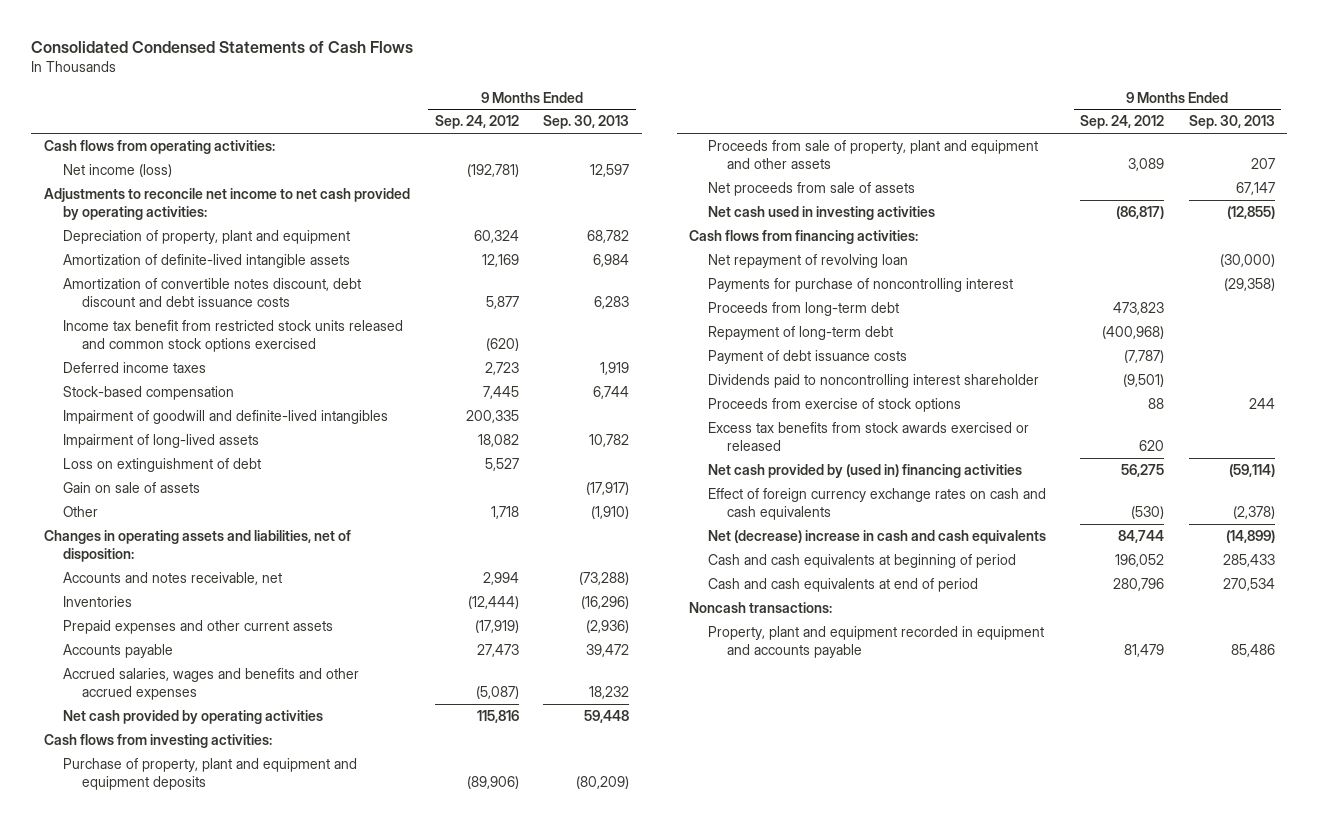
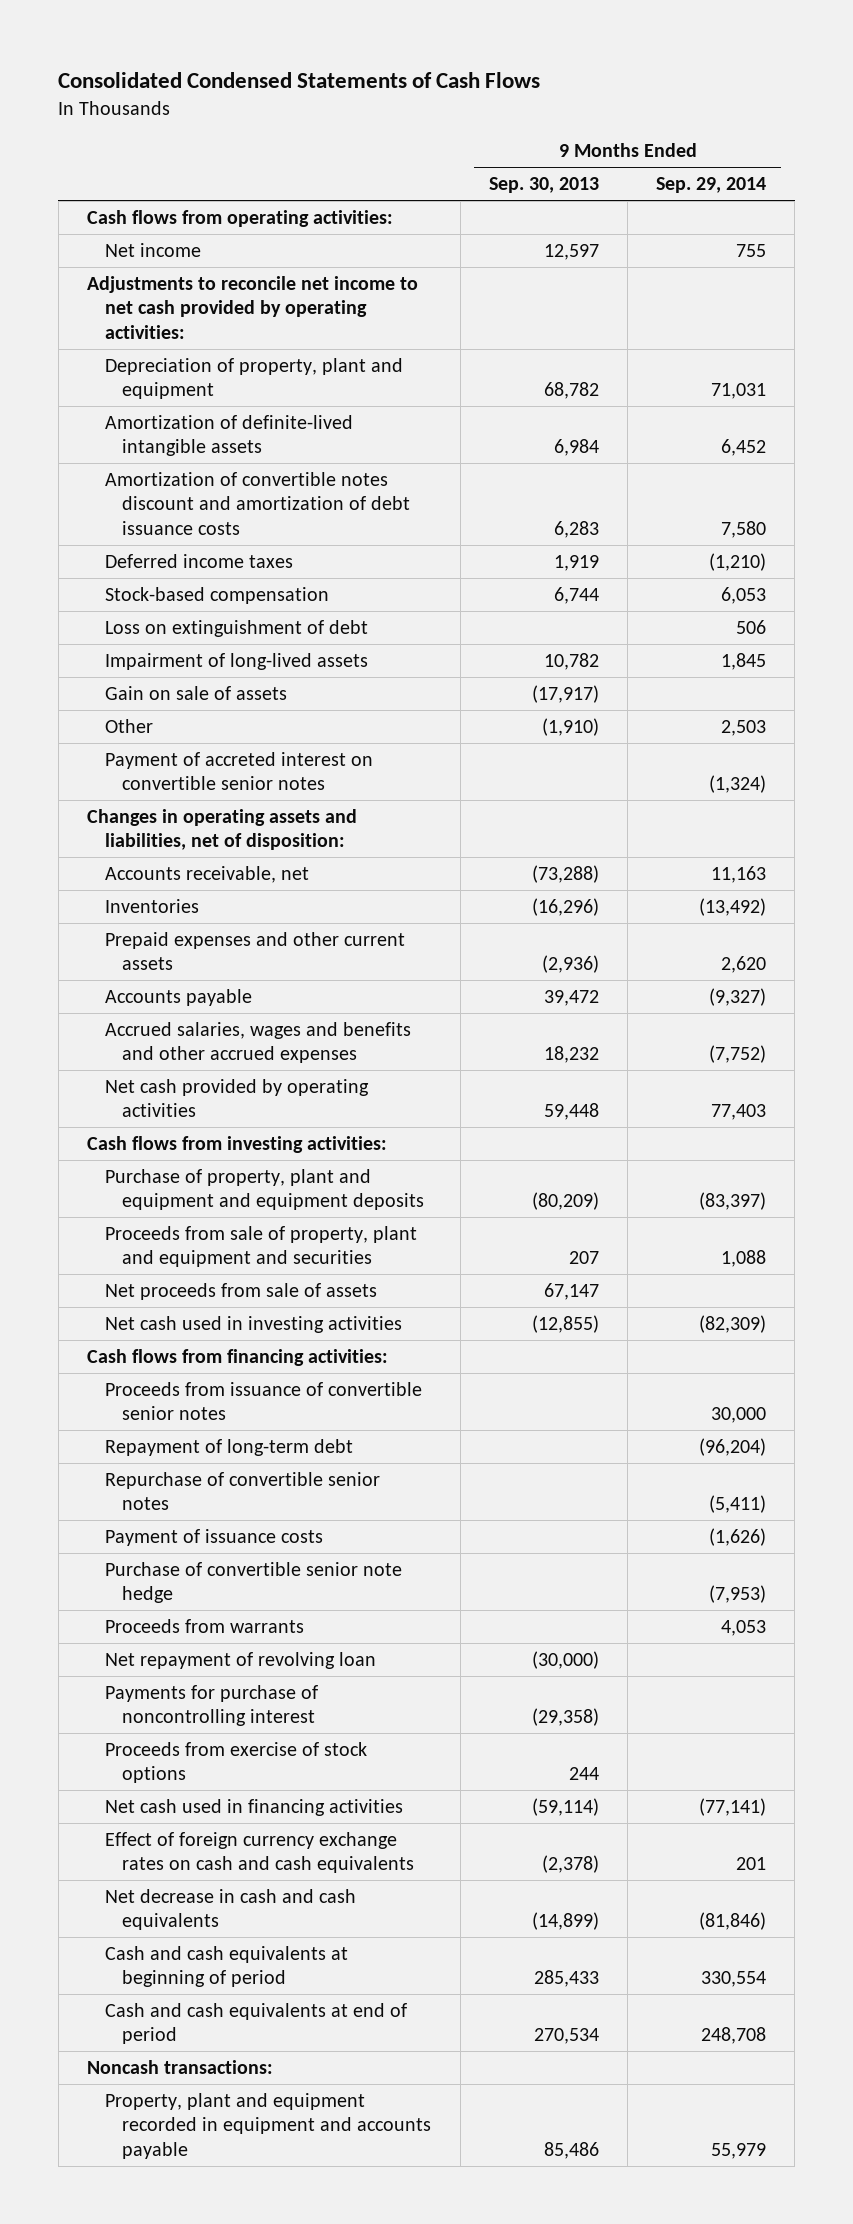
[434,115,519,130] Sep. 24, 2012 -> none
none -> [656,177,767,194] Sep. 29, 2014
[62,163,172,177] Net income (loss) -> [104,242,201,257] Net income
[62,319,403,352] Income tax benefit from restricted stock units released and common stock options exercised -> none
[62,277,361,307] Amortization of convertible notes discount, debt discount and debt issuance costs -> [104,471,411,535] Amortization of convertible notes discount and amortization of debt issuance costs
[62,409,388,424] Impairment of goodwill and definite-lived intangibles -> none
[62,433,259,448] Impairment of long-lived assets -> [104,652,368,670] Impairment of long-lived assets
none -> [104,751,373,791] Payment of accreted interest on convertible senior notes
[62,571,282,585] Accounts and notes receivable, net -> [104,865,309,883] Accounts receivable, net
[708,139,1039,169] Proceeds from sale of property, plant and equipment and other assets -> [104,1225,417,1268] Proceeds from sale of property, plant and equipment and securities
none -> [104,1381,422,1421] Proceeds from issuance of convertible senior notes
[708,325,894,340] Repayment of long-term debt -> [104,1438,353,1456] Repayment of long-term debt
none -> [104,1471,380,1511] Repurchase of convertible senior notes
none -> [104,1528,323,1546] Payment of issuance costs
none -> [104,1561,402,1604] Purchase of convertible senior note hedge
none -> [104,1618,304,1633] Proceeds from warrants
[708,301,900,316] Proceeds from long-term debt -> none
[708,349,908,364] Payment of debt issuance costs -> none
[708,373,1040,388] Dividends paid to noncontrolling interest shareholder -> none
[708,421,1030,451] Excess tax benefits from stock awards exercised or released -> none
[708,463,1023,478] Net cash provided by (used in) financing activities -> [104,1798,403,1816] Net cash used in financing activities
[708,529,1047,544] Net (decrease) increase in cash and cash equivalents -> [104,1888,356,1931] Net decrease in cash and cash equivalents

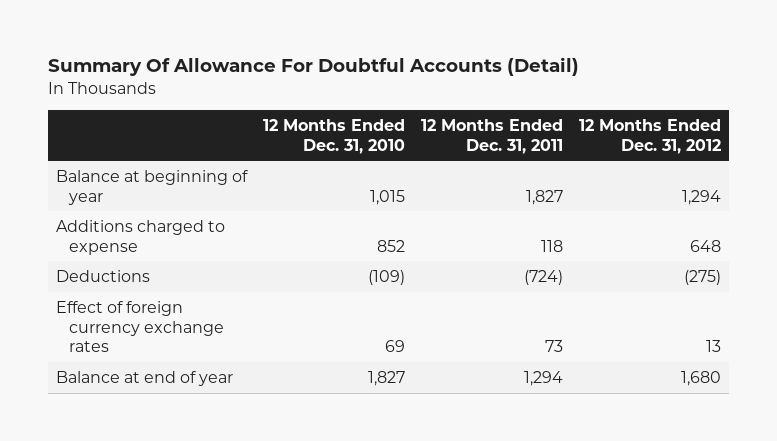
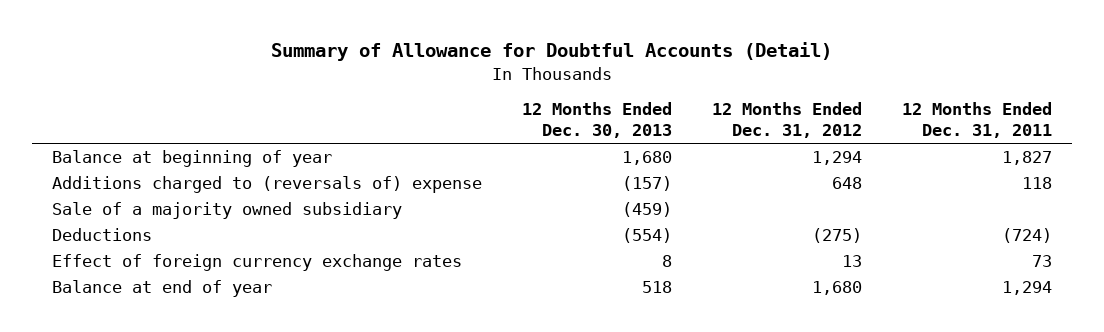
[47,57,579,77] Summary Of Allowance For Doubtful Accounts (Detail) -> [270,42,832,62] Summary of Allowance for Doubtful Accounts (Detail)
[262,118,405,154] 12 Months Ended Dec. 31, 2010 -> none
none -> [521,102,672,138] 12 Months Ended Dec. 30, 2013
[55,219,225,255] Additions charged to expense -> [51,176,482,194] Additions charged to (reversals of) expense
none -> [51,202,402,220] Sale of a majority owned subsidiary

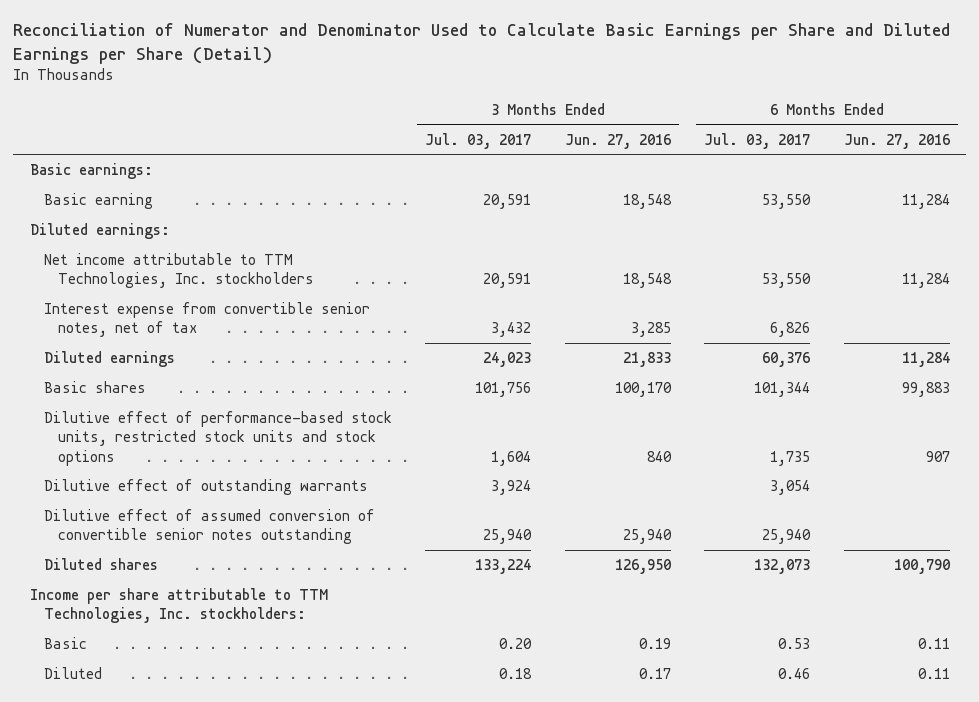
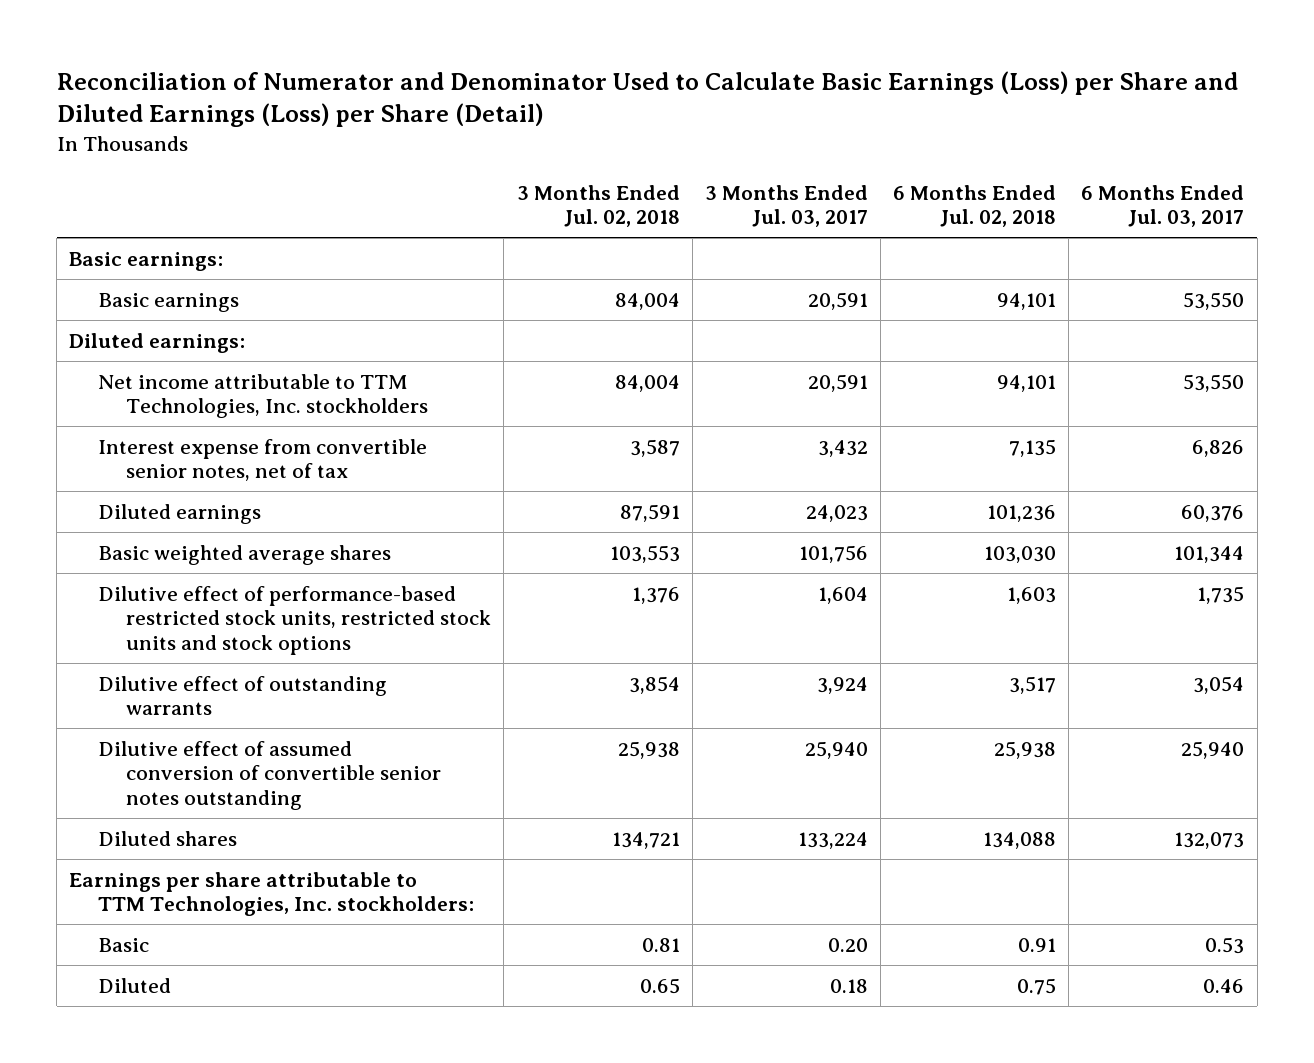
[12,23,950,64] Reconciliation of Numerator and Denominator Used to Calculate Basic Earnings per Share and Diluted Earnings per Share (Detail) -> [56,70,1238,128] Reconciliation of Numerator and Denominator Used to Calculate Basic Earnings (Loss) per Share and Diluted Earnings (Loss) per Share (Detail)
[564,133,671,149] Jun. 27, 2016 -> none
[843,133,950,149] Jun. 27, 2016 -> none
none -> [516,184,680,228] 3 Months Ended Jul. 02, 2018
none -> [893,184,1057,228] 6 Months Ended Jul. 02, 2018
[43,193,153,210] Basic earning -> [97,292,239,312] Basic earnings
[43,381,146,394] Basic shares -> [97,544,391,565] Basic weighted average shares
[43,411,392,466] Dilutive effect of performance-based stock units, restricted stock units and stock options -> [97,585,492,655] Dilutive effect of performance-based restricted stock units, restricted stock units and stock options
[29,588,328,624] Income per share attributable to TTM Technologies, Inc. stockholders: -> [69,871,474,917] Earnings per share attributable to TTM Technologies, Inc. stockholders:

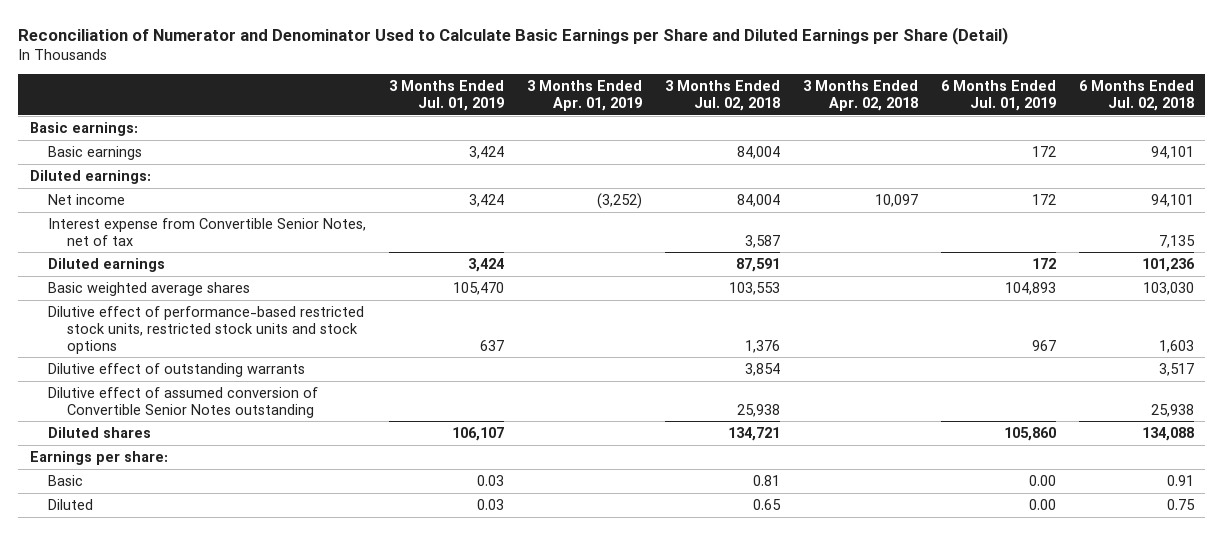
[56,70,1238,128] Reconciliation of Numerator and Denominator Used to Calculate Basic Earnings (Loss) per Share and Diluted Earnings (Loss) per Share (Detail) -> [18,26,1009,45] Reconciliation of Numerator and Denominator Used to Calculate Basic Earnings per Share and Diluted Earnings per Share (Detail)
[704,184,868,228] 3 Months Ended Jul. 03, 2017 -> none
[1081,184,1245,228] 6 Months Ended Jul. 03, 2017 -> none
none -> [389,79,505,111] 3 Months Ended Jul. 01, 2019
none -> [527,79,643,111] 3 Months Ended Apr. 01, 2019
none -> [802,79,918,111] 3 Months Ended Apr. 02, 2018
none -> [940,79,1056,111] 6 Months Ended Jul. 01, 2019
[97,373,429,419] Net income attributable to TTM Technologies, Inc. stockholders -> [48,193,126,205] Net income
[97,438,427,482] Interest expense from convertible senior notes, net of tax -> [48,217,367,246] Interest expense from Convertible Senior Notes, net of tax
[97,740,442,810] Dilutive effect of assumed conversion of convertible senior notes outstanding -> [48,386,319,418] Dilutive effect of assumed conversion of Convertible Senior Notes outstanding
[69,871,474,917] Earnings per share attributable to TTM Technologies, Inc. stockholders: -> [29,450,168,465] Earnings per share:

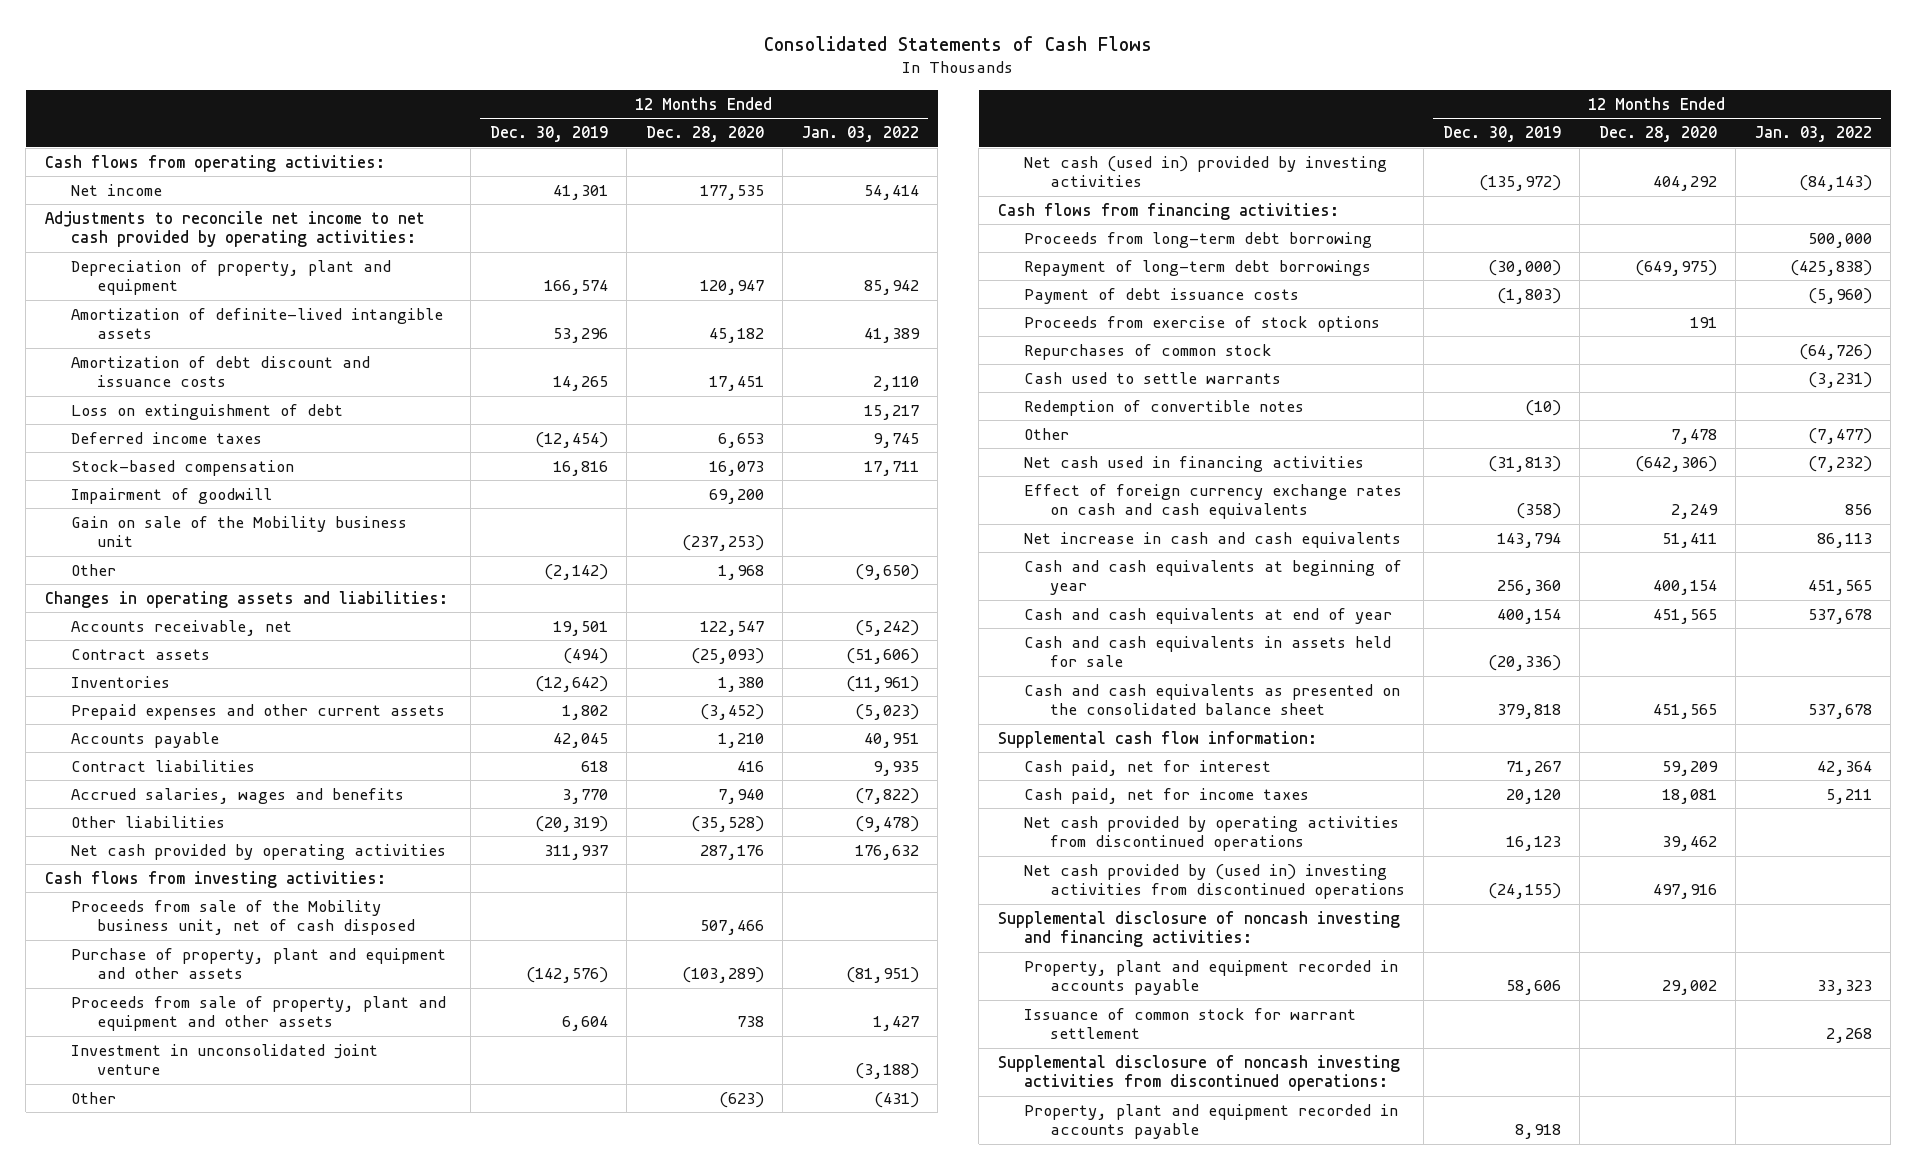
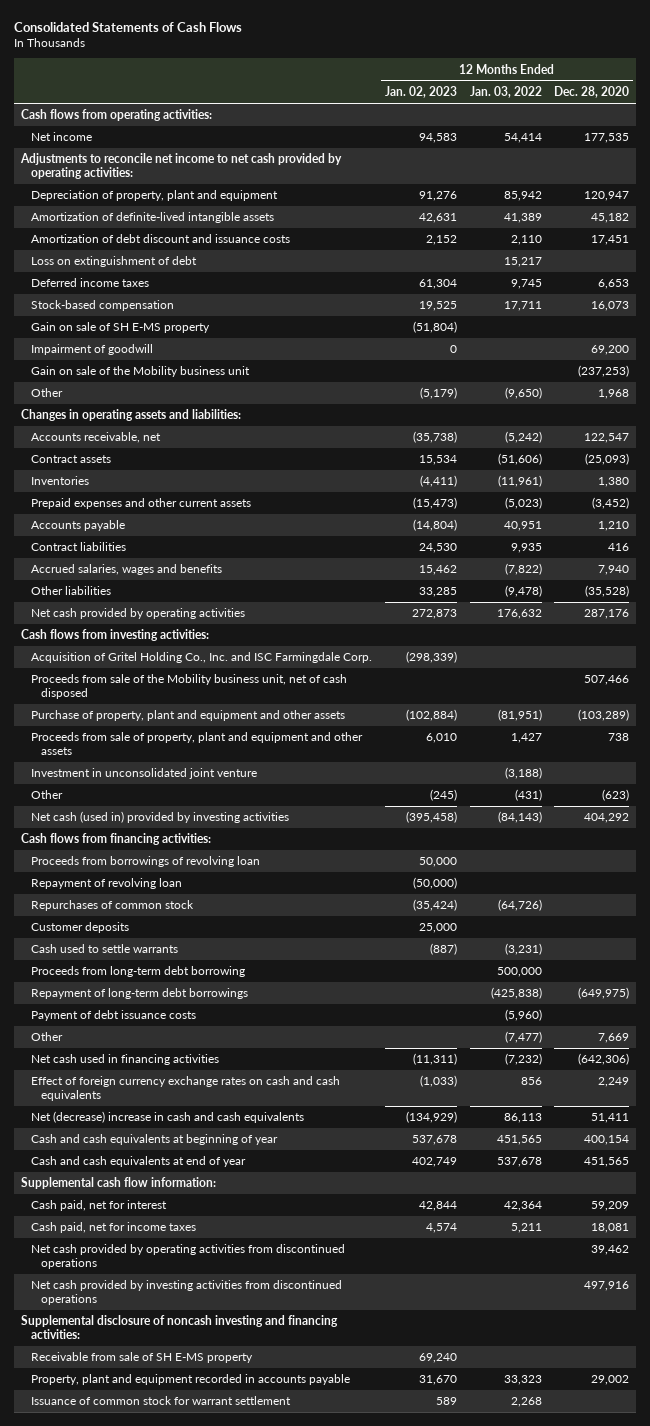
[489,126,608,143] Dec. 30, 2019 -> none
none -> [384,86,457,99] Jan. 02, 2023
none -> [30,322,210,334] Gain on sale of SH E-MS property
none -> [30,652,372,664] Acquisition of Gritel Holding Co., Inc. and ISC Farmingdale Corp.
none -> [30,856,260,868] Proceeds from borrowings of revolving loan
none -> [30,878,182,890] Repayment of revolving loan
[1023,343,1272,360] Repurchases of common stock -> [30,900,194,912] Repurchases of common stock
none -> [30,922,129,934] Customer deposits
[1023,371,1281,384] Cash used to settle warrants -> [30,944,178,954] Cash used to settle warrants
[1023,315,1380,332] Proceeds from exercise of stock options -> none
[1023,399,1304,416] Redemption of convertible notes -> none
[1670,428,1717,444] 7,478 -> [598,1033,630,1044] 7,669
[1023,531,1401,548] Net increase in cash and cash equivalents -> [30,1111,304,1124] Net (decrease) increase in cash and cash equivalents
[1023,635,1391,668] Cash and cash equivalents in assets held for sale -> none
[1023,683,1400,716] Cash and cash equivalents as presented on the consolidated balance sheet -> none
[1023,863,1405,900] Net cash provided by (used in) investing activities from discontinued operations -> [30,1280,342,1306] Net cash provided by investing activities from discontinued operations
none -> [30,1352,253,1364] Receivable from sale of SH E-MS property
[997,1054,1400,1092] Supplemental disclosure of noncash investing activities from discontinued operations: -> none
[1023,1103,1398,1140] Property, plant and equipment recorded in accounts payable -> none

